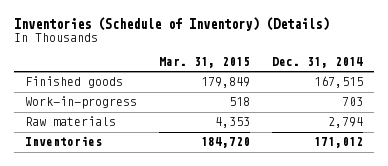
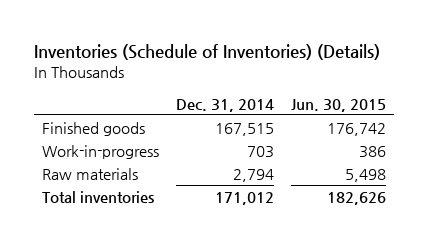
[13,16,329,31] Inventories (Schedule of Inventory) (Details) -> [33,44,380,61] Inventories (Schedule of Inventories) (Details)
[158,57,250,69] Mar. 31, 2015 -> none
none -> [290,98,386,112] Jun. 30, 2015
[24,136,102,147] Inventories -> [42,190,155,203] Total inventories

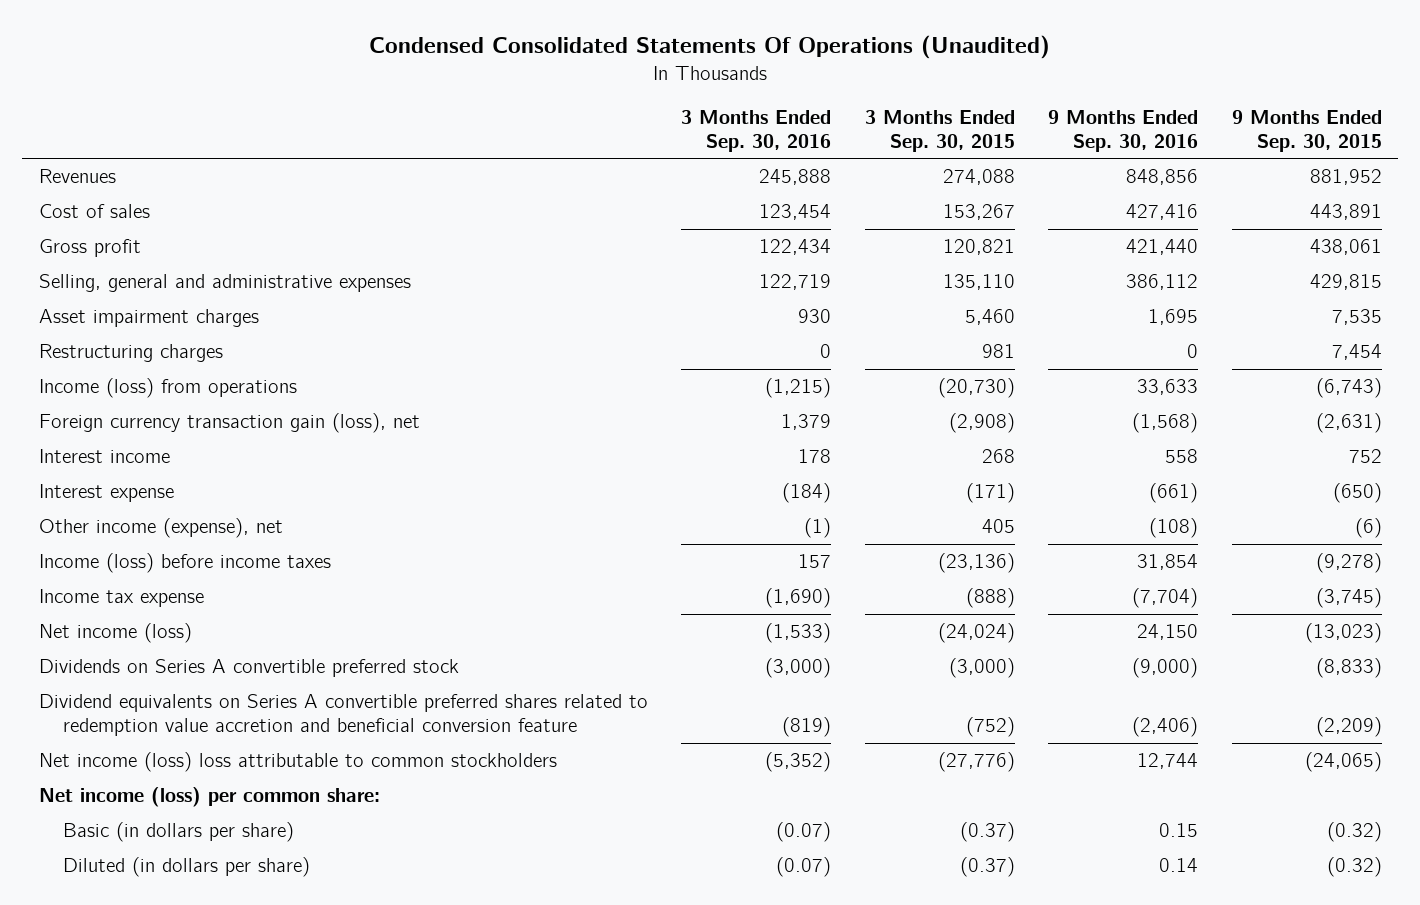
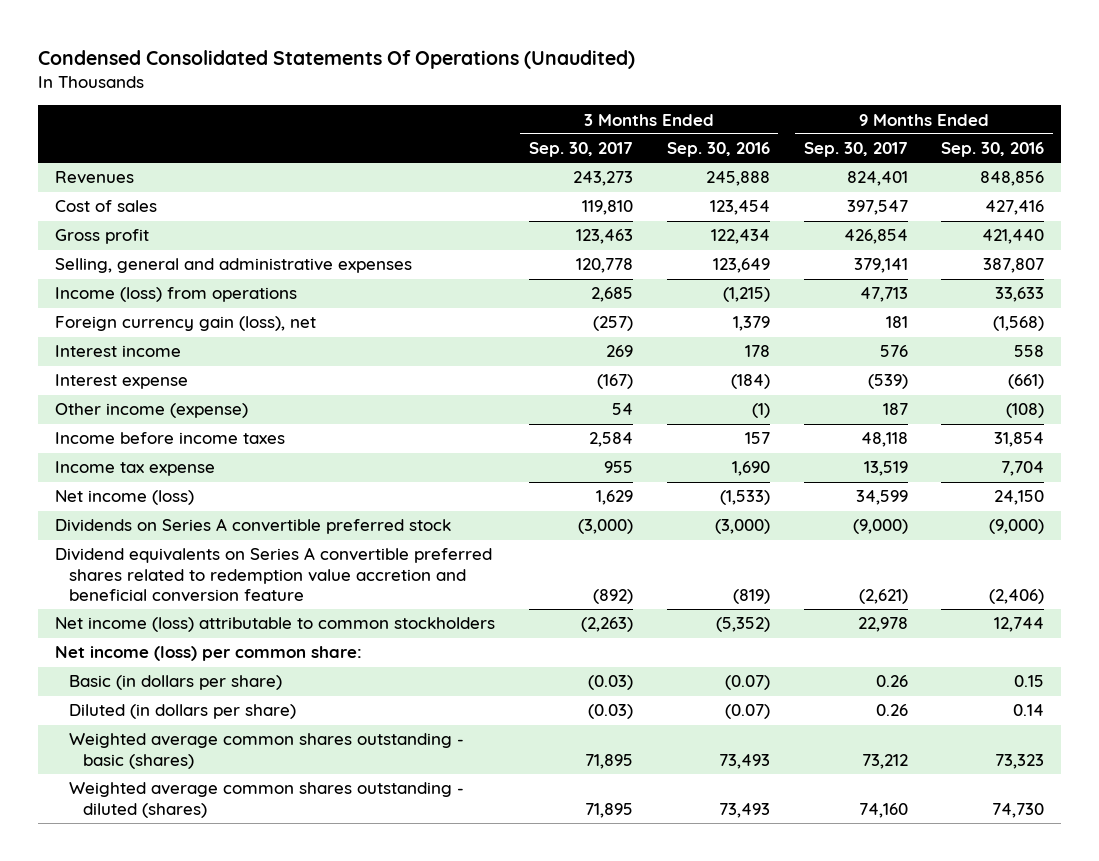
[864,110,1015,152] 3 Months Ended Sep. 30, 2015 -> none
[1231,110,1382,152] 9 Months Ended Sep. 30, 2015 -> none
none -> [528,142,633,158] Sep. 30, 2017
none -> [803,142,908,158] Sep. 30, 2017
[38,309,259,328] Asset impairment charges -> none
[38,344,223,363] Restructuring charges -> none
[759,274,832,291] 122,719 -> [712,258,770,274] 123,649
[1126,274,1199,291] 386,112 -> [983,258,1045,274] 387,807
[38,413,420,434] Foreign currency transaction gain (loss), net -> [55,316,317,332] Foreign currency gain (loss), net
[38,518,283,539] Other income (expense), net -> [55,403,249,419] Other income (expense)
[38,553,331,574] Income (loss) before income taxes -> [55,432,286,445] Income before income taxes
[765,588,832,609] (1,690) -> [731,461,770,477] 1,690
[1132,588,1199,609] (7,704) -> [1001,461,1045,477] 7,704
[38,752,557,773] Net income (loss) loss attributable to common stockholders -> [55,617,496,633] Net income (loss) attributable to common stockholders
none -> [69,733,465,769] Weighted average common shares outstanding - basic (shares)
none -> [69,782,465,818] Weighted average common shares outstanding - diluted (shares)

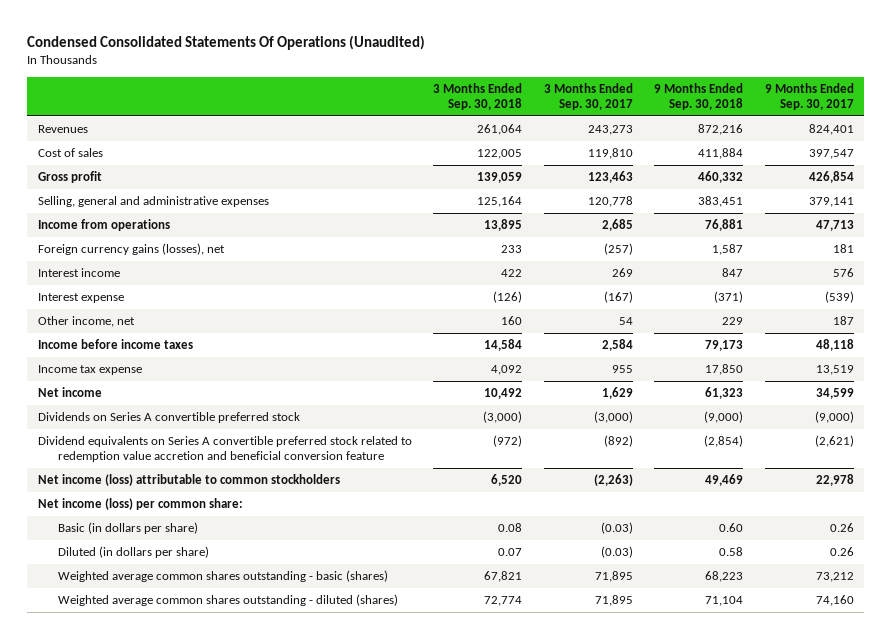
[666,142,770,158] Sep. 30, 2016 -> none
[941,142,1045,158] Sep. 30, 2016 -> none
none -> [433,82,523,110] 3 Months Ended Sep. 30, 2018
none -> [654,82,744,110] 9 Months Ended Sep. 30, 2018
[55,287,298,303] Income (loss) from operations -> [37,219,170,232] Income from operations
[55,316,317,332] Foreign currency gain (loss), net -> [37,243,225,256] Foreign currency gains (losses), net
[55,403,249,419] Other income (expense) -> [37,316,135,328] Other income, net
[55,490,195,506] Net income (loss) -> [37,387,102,398] Net income
[55,547,493,602] Dividend equivalents on Series A convertible preferred shares related to redemption value accretion and beneficial conversion feature -> [37,436,412,463] Dividend equivalents on Series A convertible preferred stock related to redemption value accretion and beneficial conversion feature

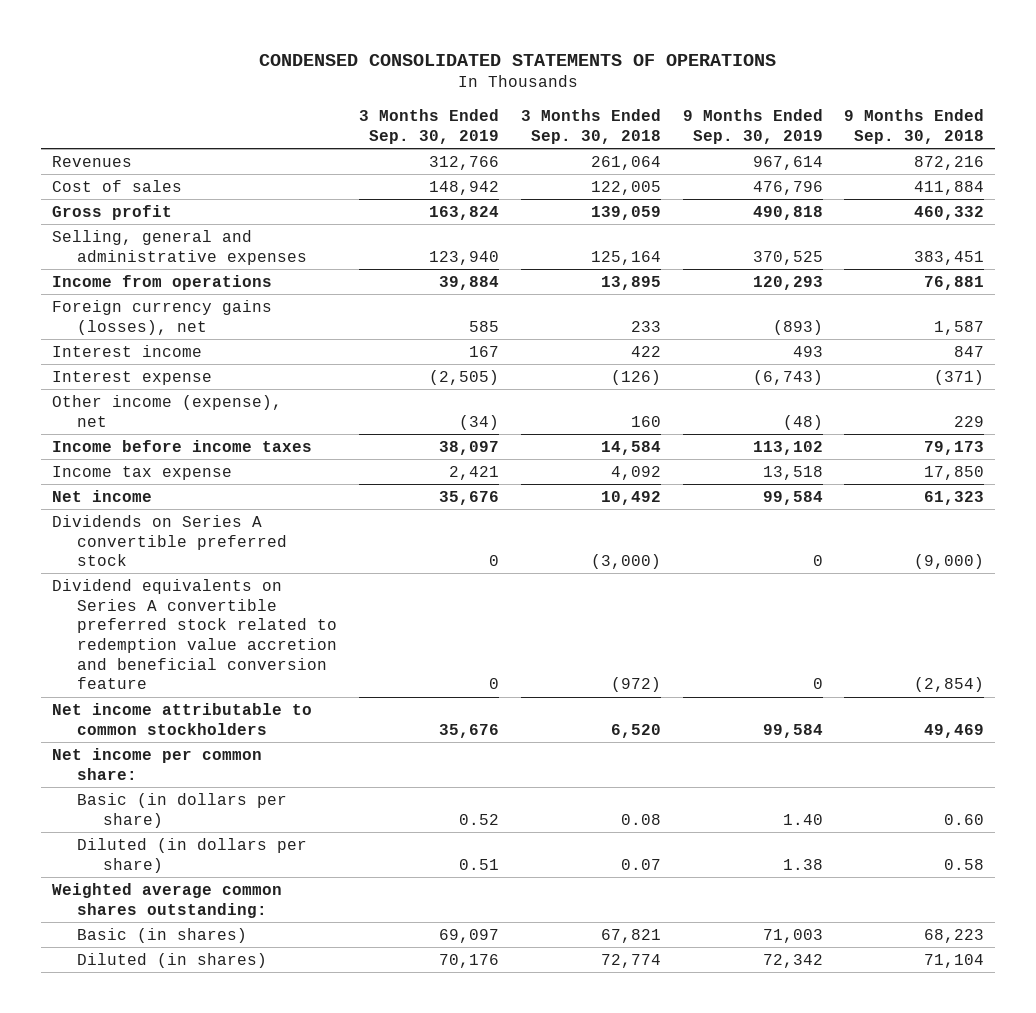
[27,34,426,50] Condensed Consolidated Statements Of Operations (Unaudited) -> [258,53,776,66] CONDENSED CONSOLIDATED STATEMENTS OF OPERATIONS
[543,82,633,110] 3 Months Ended Sep. 30, 2017 -> none
[764,82,854,110] 9 Months Ended Sep. 30, 2017 -> none
none -> [358,109,499,144] 3 Months Ended Sep. 30, 2019
none -> [682,109,823,144] 9 Months Ended Sep. 30, 2019
[37,316,135,328] Other income, net -> [51,394,282,427] Other income (expense), net
[37,474,340,487] Net income (loss) attributable to common stockholders -> [51,702,312,735] Net income attributable to common stockholders
[37,498,243,511] Net income (loss) per common share: -> [51,747,262,780] Net income per common share:
none -> [51,882,282,918] Weighted average common shares outstanding:
[57,570,388,583] Weighted average common shares outstanding - basic (shares) -> [77,927,248,943] Basic (in shares)
[57,594,398,607] Weighted average common shares outstanding - diluted (shares) -> [77,952,268,968] Diluted (in shares)

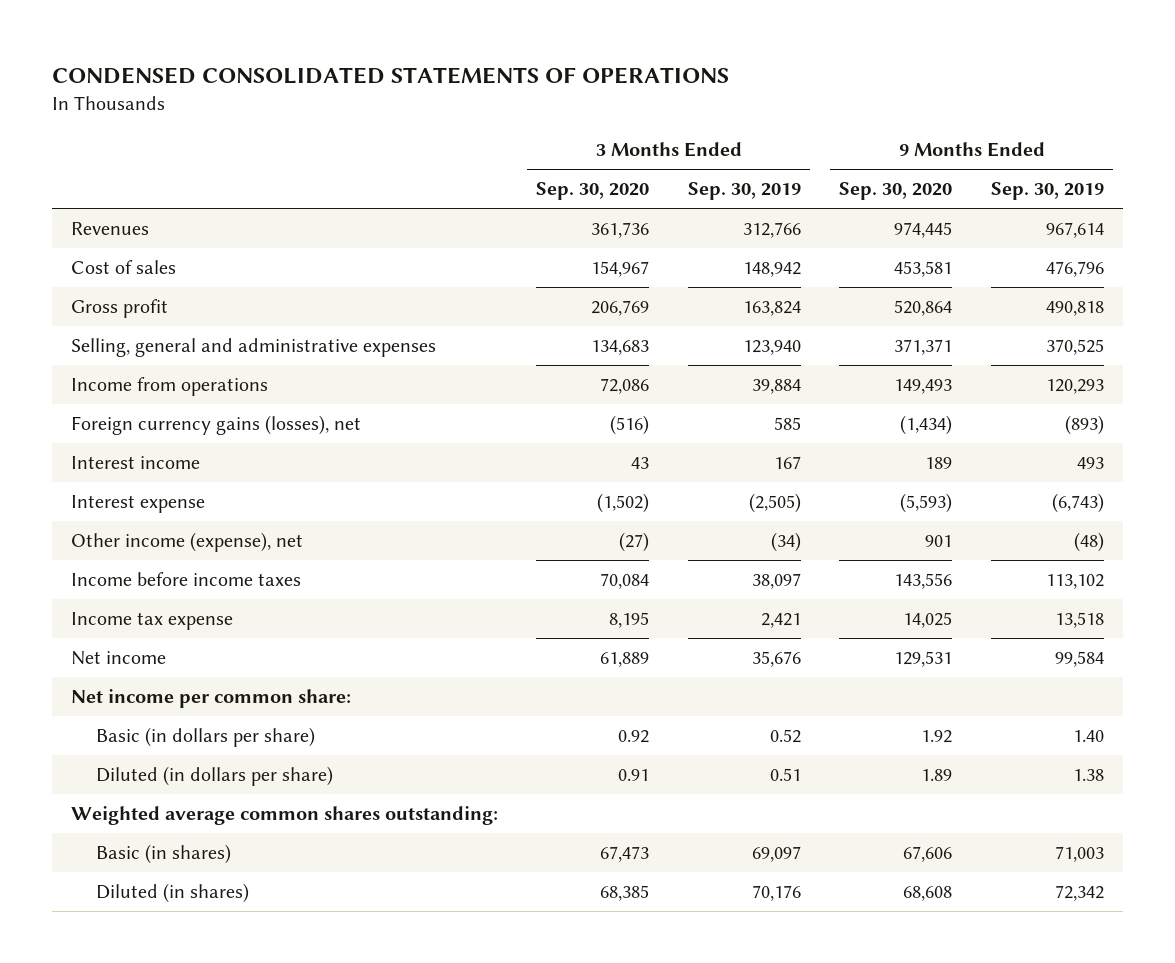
[520,109,661,144] 3 Months Ended Sep. 30, 2018 -> none
[844,109,985,144] 9 Months Ended Sep. 30, 2018 -> none
none -> [536,182,650,201] Sep. 30, 2020
none -> [839,182,953,201] Sep. 30, 2020
[51,514,288,567] Dividends on Series A convertible preferred stock -> none
[51,578,338,690] Dividend equivalents on Series A convertible preferred stock related to redemption value accretion and beneficial conversion feature -> none
[51,702,312,735] Net income attributable to common stockholders -> none

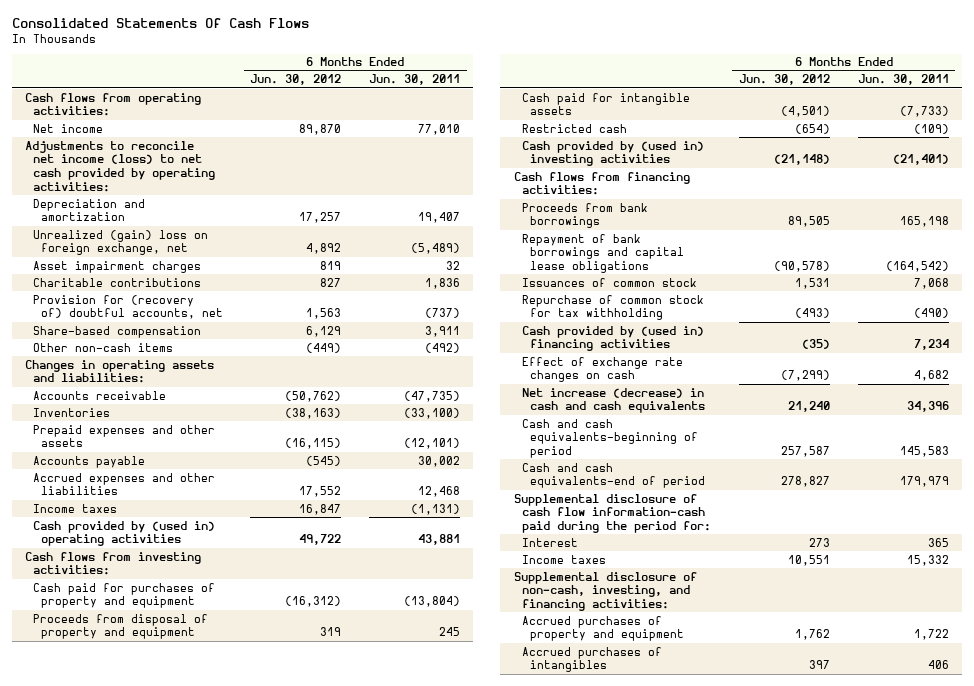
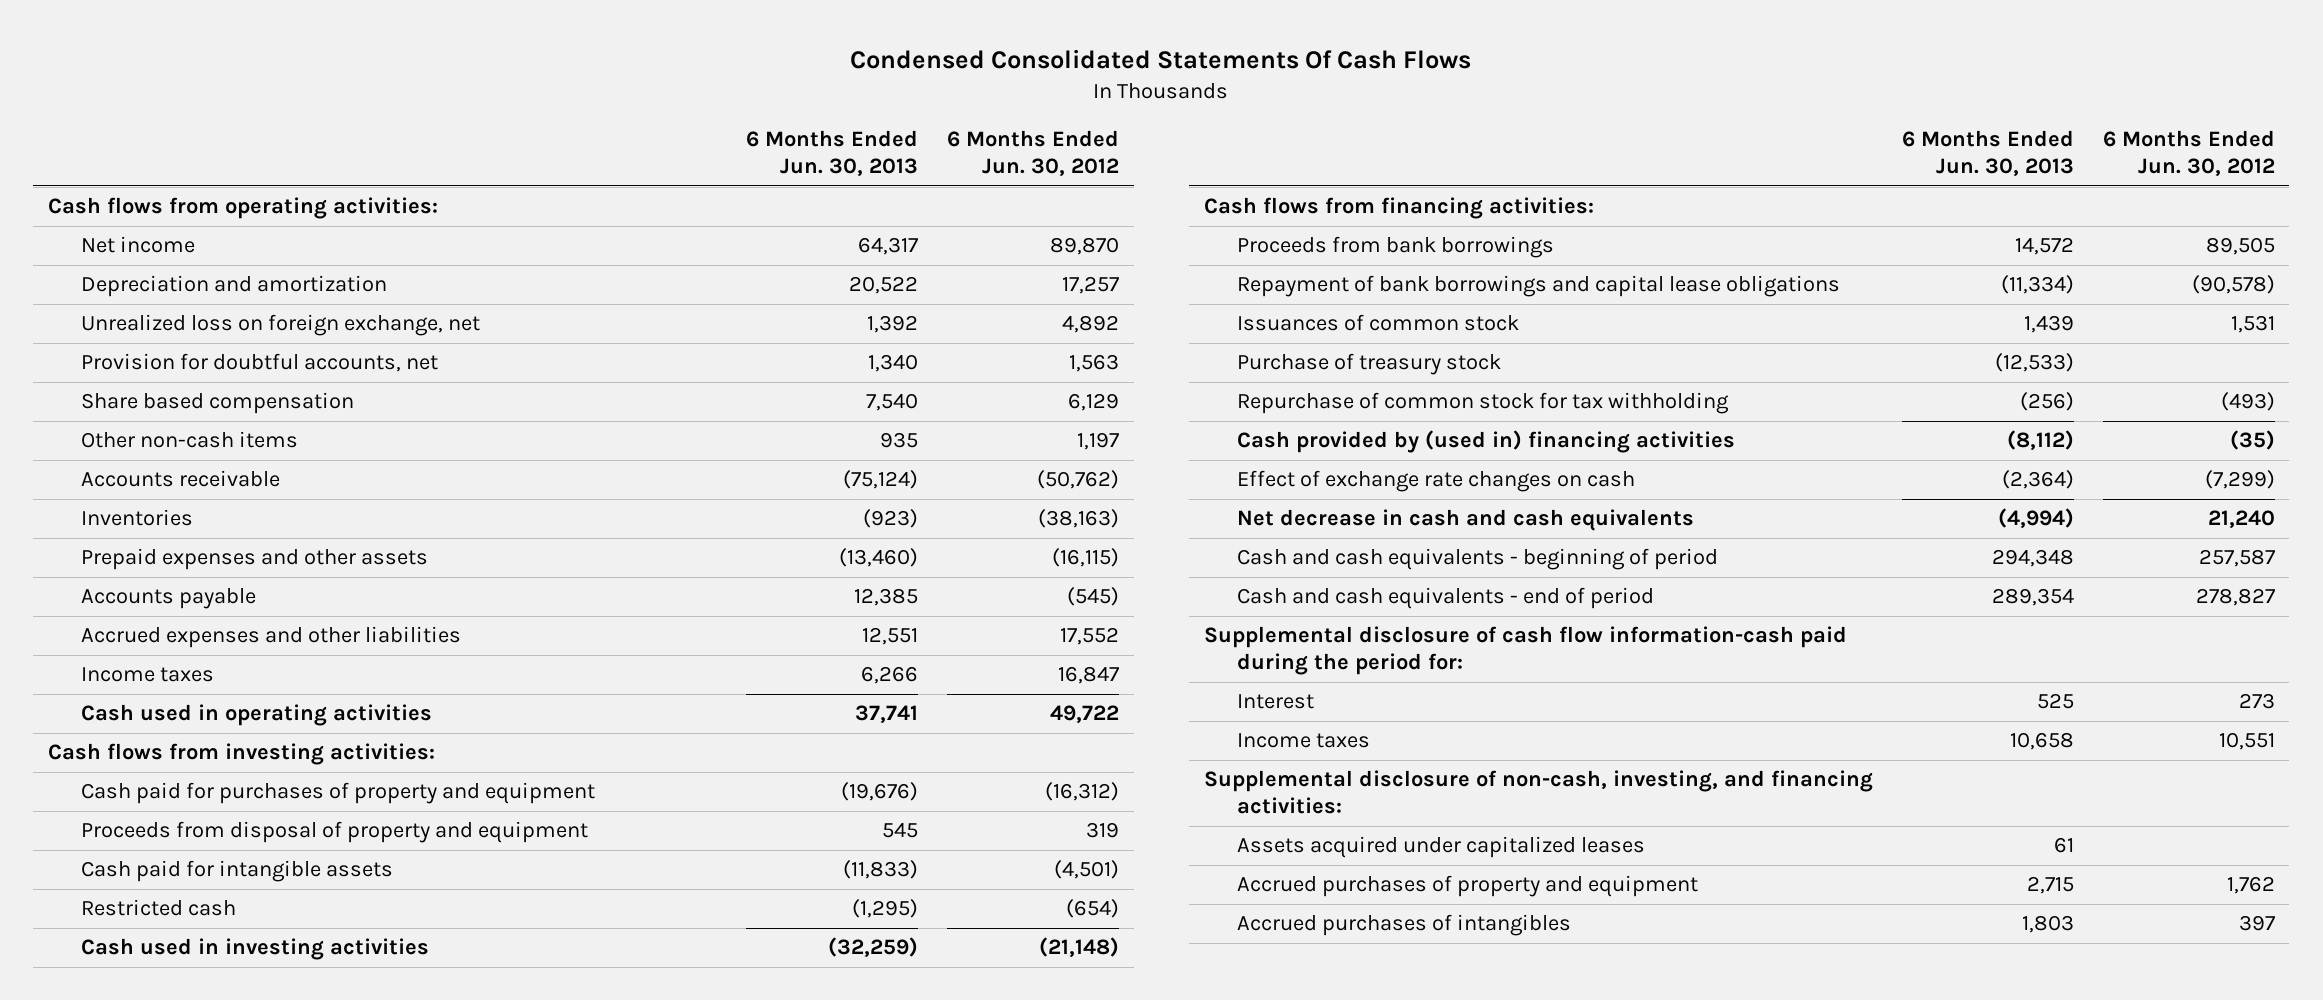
[11,18,309,29] Consolidated Statements Of Cash Flows -> [850,48,1472,69] Condensed Consolidated Statements Of Cash Flows
[368,74,460,86] Jun. 30, 2011 -> none
none -> [746,130,919,177] 6 Months Ended Jun. 30, 2013
[25,140,216,192] Adjustments to reconcile net income (loss) to net cash provided by operating activities: -> none
[33,260,202,273] Asset impairment charges -> none
[33,277,202,287] Charitable contributions -> none
[25,359,215,384] Changes in operating assets and liabilities: -> none
[33,229,209,256] Unrealized (gain) loss on foreign exchange, net -> [81,314,481,337] Unrealized loss on foreign exchange, net
[33,294,224,320] Provision for (recovery of) doubtful accounts, net -> [81,353,439,373] Provision for doubtful accounts, net
[33,325,202,338] Share-based compensation -> [81,392,355,415] Share based compensation
[306,342,342,353] (449) -> [1077,432,1120,451] 1,197
[33,520,216,547] Cash provided by (used in) operating activities -> [81,704,433,727] Cash used in operating activities
[521,140,704,167] Cash provided by (used in) investing activities -> [81,938,430,961] Cash used in investing activities
none -> [1236,353,1501,376] Purchase of treasury stock
[521,387,705,414] Net increase (decrease) in cash and cash equivalents -> [1236,509,1694,532] Net decrease in cash and cash equivalents
[521,418,698,458] Cash and cash equivalents-beginning of period -> [1236,548,1718,571] Cash and cash equivalents - beginning of period
[521,462,705,489] Cash and cash equivalents-end of period -> [1236,587,1654,610] Cash and cash equivalents - end of period
none -> [1236,836,1645,859] Assets acquired under capitalized leases

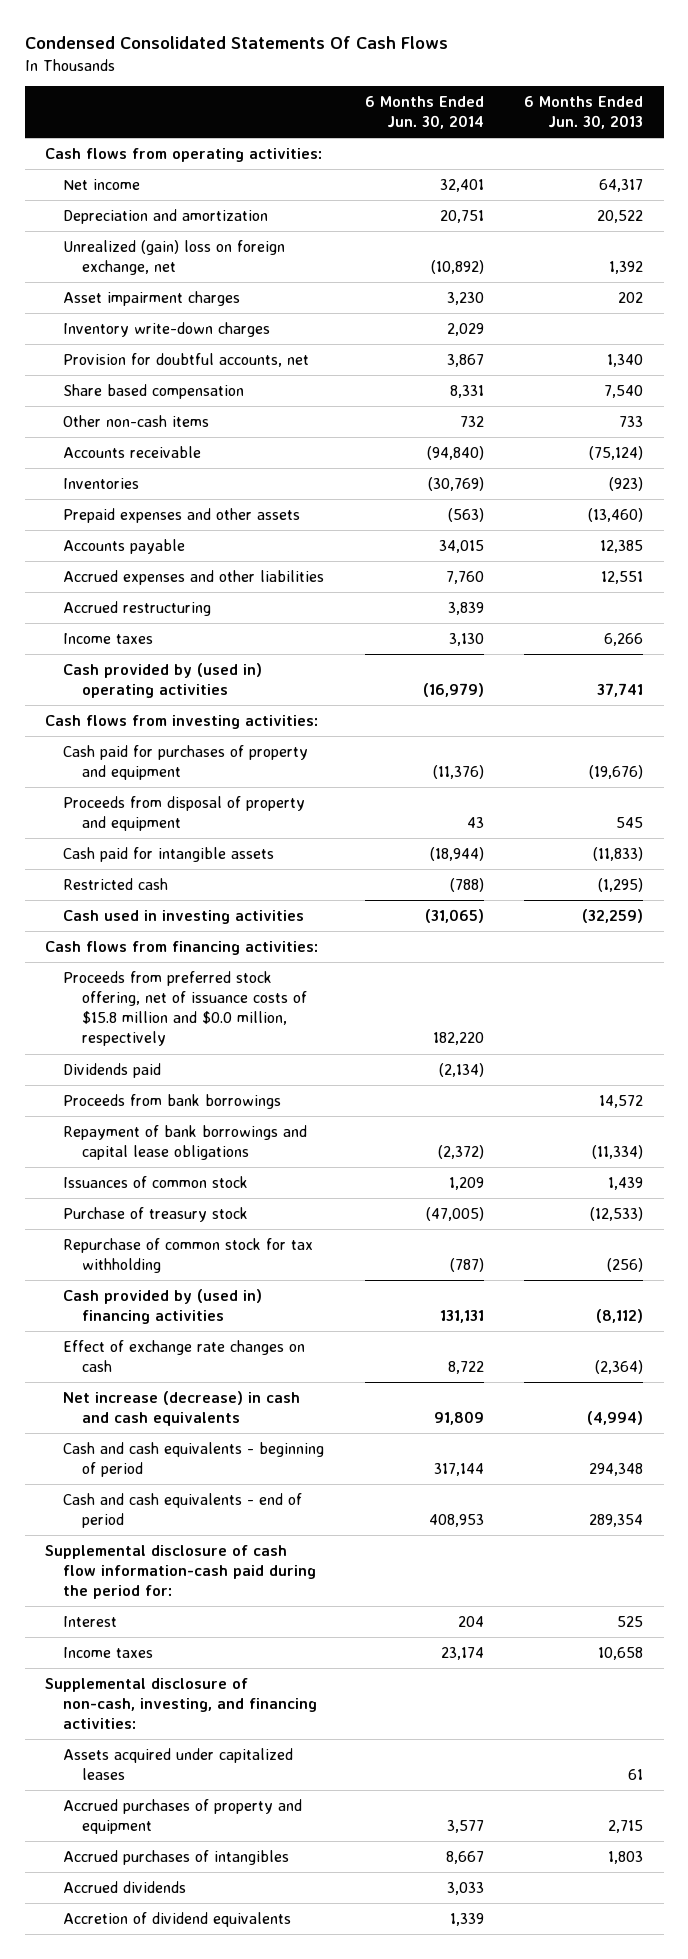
[947,130,1120,177] 6 Months Ended Jun. 30, 2012 -> none
none -> [364,96,484,130] 6 Months Ended Jun. 30, 2014
[81,314,481,337] Unrealized loss on foreign exchange, net -> [63,239,286,276] Unrealized (gain) loss on foreign exchange, net
none -> [63,290,241,306] Asset impairment charges
none -> [63,321,271,337] Inventory write-down charges
[880,432,919,449] 935 -> [619,415,644,427] 733
none -> [63,600,212,616] Accrued restructuring
[81,704,433,727] Cash used in operating activities -> [63,662,263,699] Cash provided by (used in) operating activities
none -> [63,970,307,1047] Proceeds from preferred stock offering, net of issuance costs of $15.8 million and $0.0 million, respectively
none -> [63,1062,162,1078] Dividends paid
[1236,509,1694,532] Net decrease in cash and cash equivalents -> [63,1390,301,1427] Net increase (decrease) in cash and cash equivalents
none -> [63,1880,187,1893] Accrued dividends
none -> [63,1911,292,1927] Accretion of dividend equivalents

